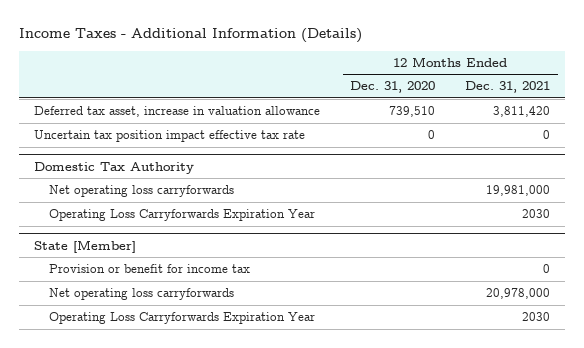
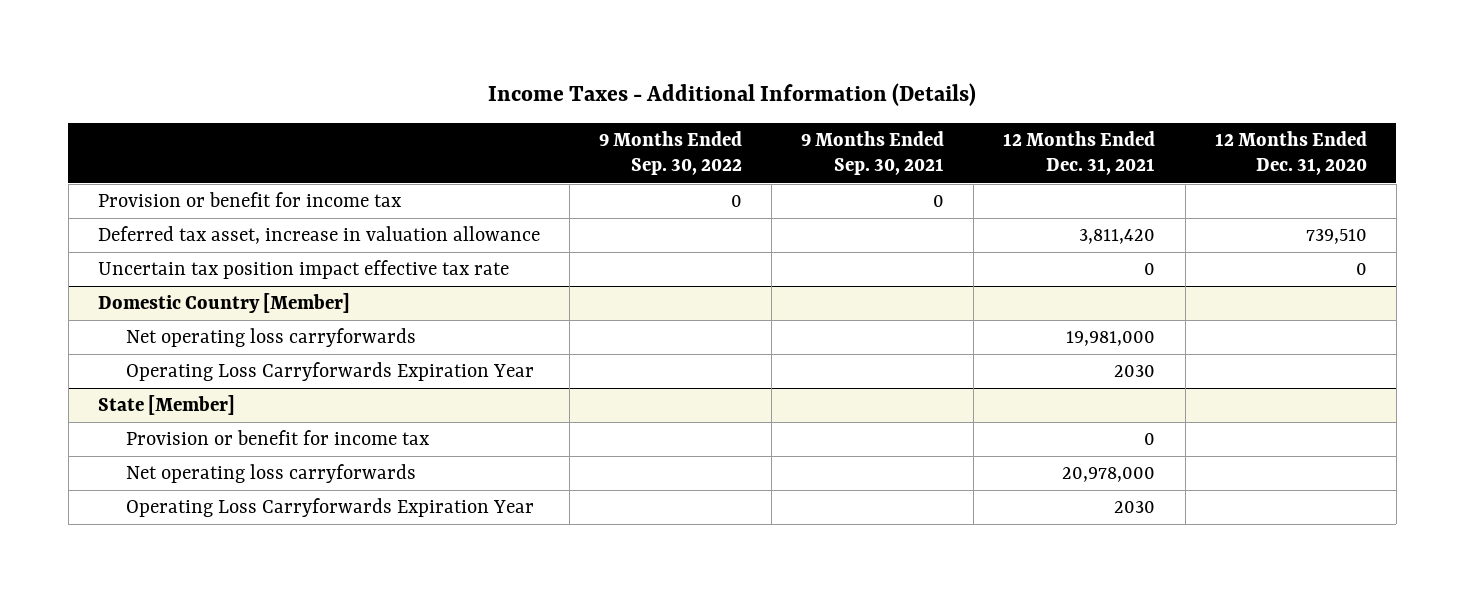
none -> [599,130,743,176] 9 Months Ended Sep. 30, 2022
none -> [801,130,945,176] 9 Months Ended Sep. 30, 2021
none -> [97,192,401,208] Provision or benefit for income tax
[34,161,195,174] Domestic Tax Authority -> [97,293,350,314] Domestic Country [Member]

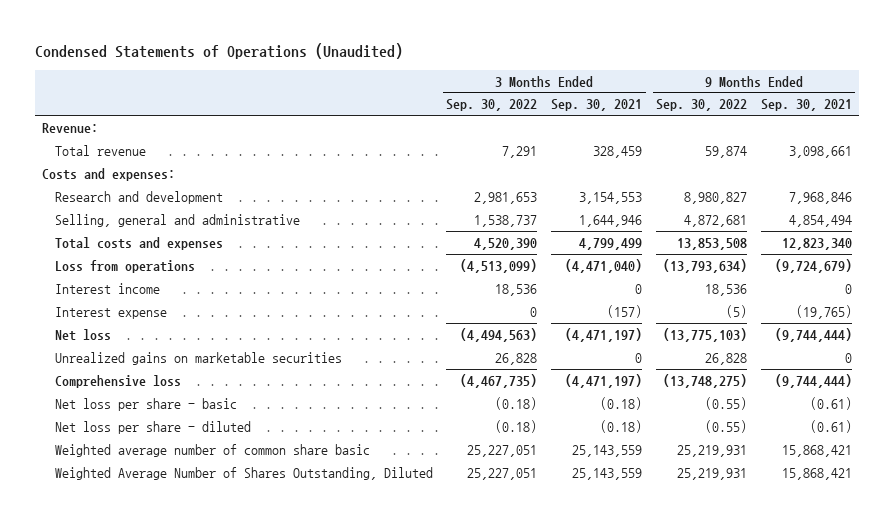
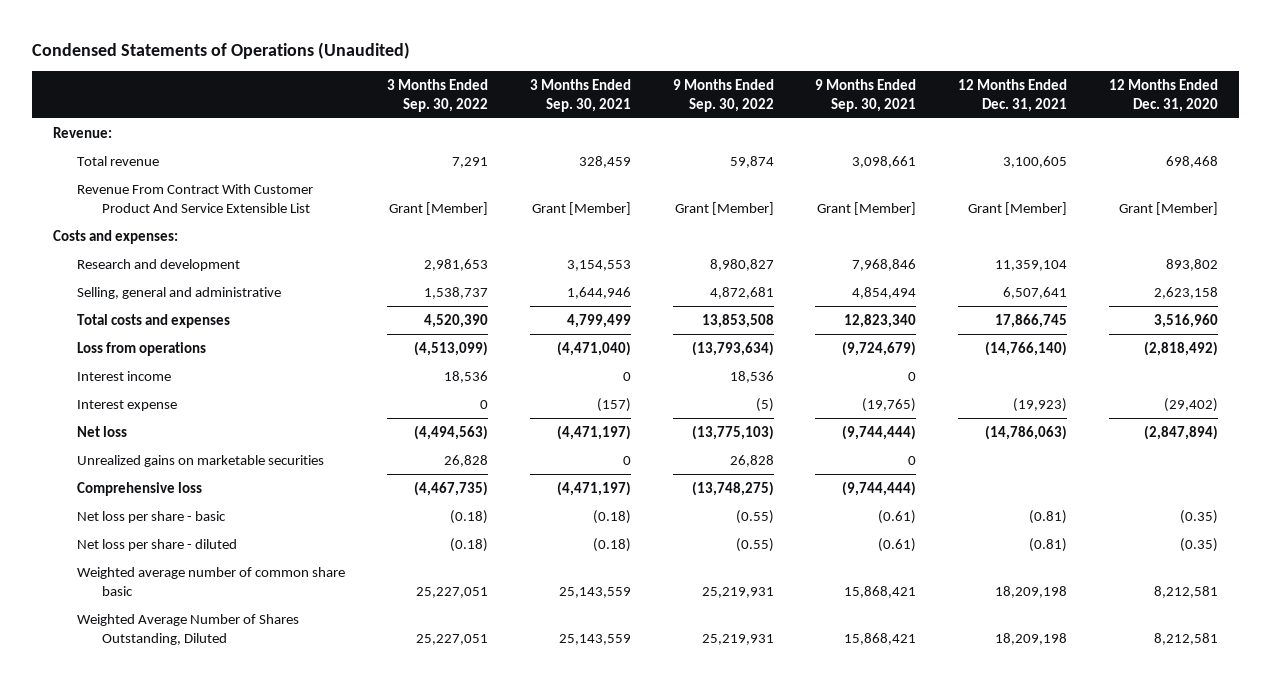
none -> [958,79,1068,112] 12 Months Ended Dec. 31, 2021
none -> [1108,79,1218,112] 12 Months Ended Dec. 31, 2020
none -> [77,184,314,213] Revenue From Contract With Customer Product And Service Extensible List

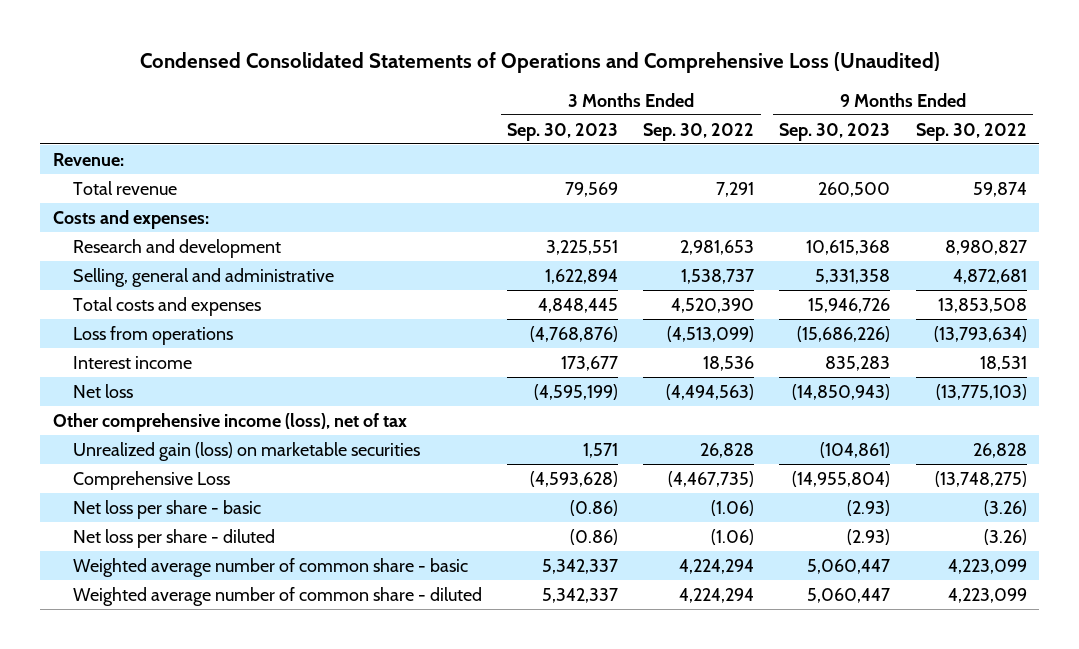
[32,41,411,59] Condensed Statements of Operations (Unaudited) -> [139,52,940,74] Condensed Consolidated Statements of Operations and Comprehensive Loss (Unaudited)
[529,79,631,112] 3 Months Ended Sep. 30, 2021 -> none
[815,79,917,112] 9 Months Ended Sep. 30, 2021 -> none
[958,79,1068,112] 12 Months Ended Dec. 31, 2021 -> none
[1108,79,1218,112] 12 Months Ended Dec. 31, 2020 -> none
none -> [507,122,619,141] Sep. 30, 2023
none -> [779,122,891,141] Sep. 30, 2023
[77,184,314,213] Revenue From Contract With Customer Product And Service Extensible List -> none
[77,400,178,412] Interest expense -> none
[729,371,774,384] 18,536 -> [979,355,1027,371] 18,531
none -> [52,412,407,432] Other comprehensive income (loss), net of tax
[77,455,325,468] Unrealized gains on marketable securities -> [73,441,421,461] Unrealized gain (loss) on marketable securities
[77,482,203,497] Comprehensive loss -> [73,470,231,490] Comprehensive Loss
[450,510,489,525] (0.18) -> [711,499,755,516] (1.06)
[735,510,774,525] (0.55) -> [983,499,1027,516] (3.26)
[450,538,489,553] (0.18) -> [711,528,755,545] (1.06)
[735,538,774,553] (0.55) -> [983,528,1027,545] (3.26)
[77,567,346,596] Weighted average number of common share basic -> [73,557,469,577] Weighted average number of common share - basic
[416,586,489,598] 25,227,051 -> [679,558,755,574] 4,224,294
[701,586,774,598] 25,219,931 -> [947,558,1027,574] 4,223,099
[77,614,300,645] Weighted Average Number of Shares Outstanding, Diluted -> [73,586,483,606] Weighted average number of common share - diluted
[416,633,489,645] 25,227,051 -> [679,587,755,603] 4,224,294
[701,633,774,645] 25,219,931 -> [947,587,1027,603] 4,223,099

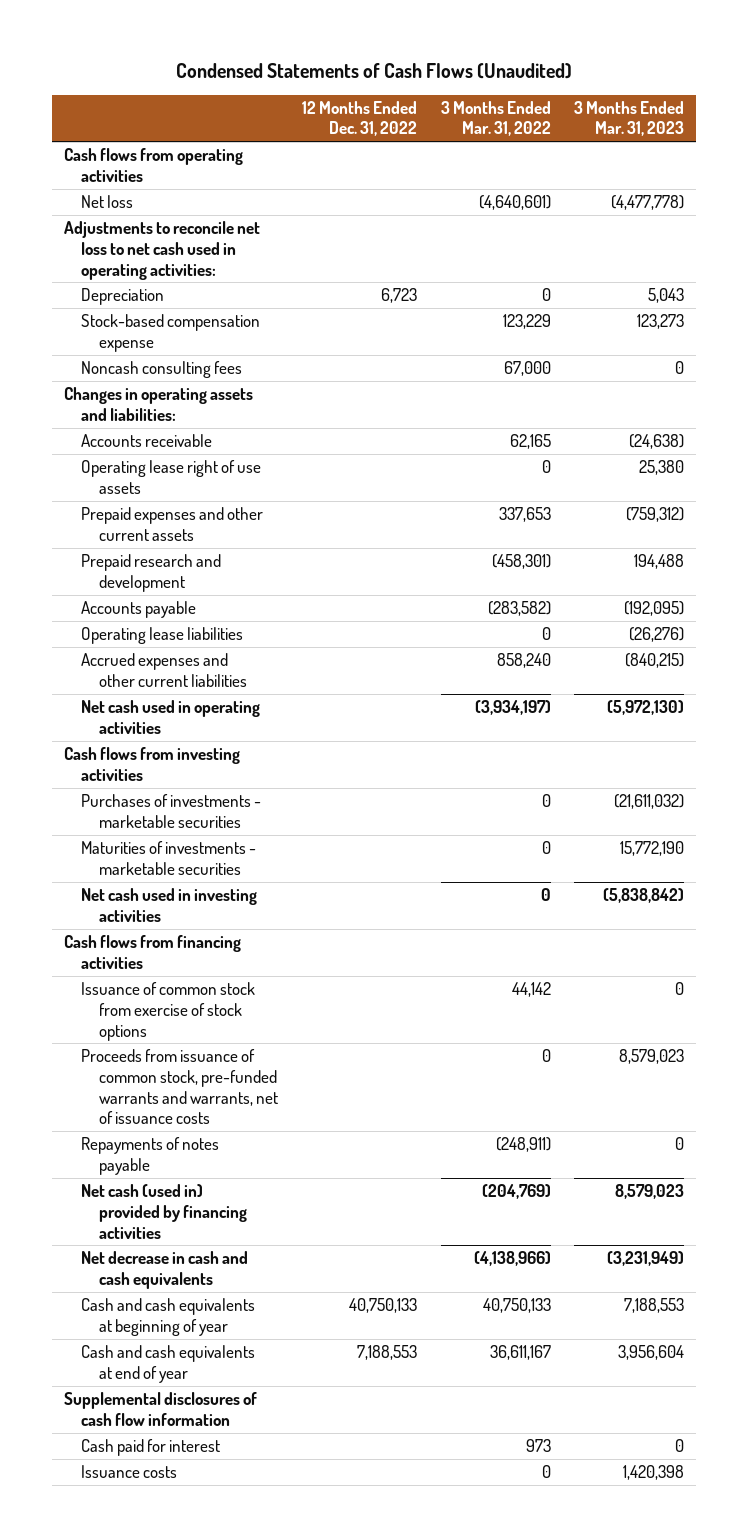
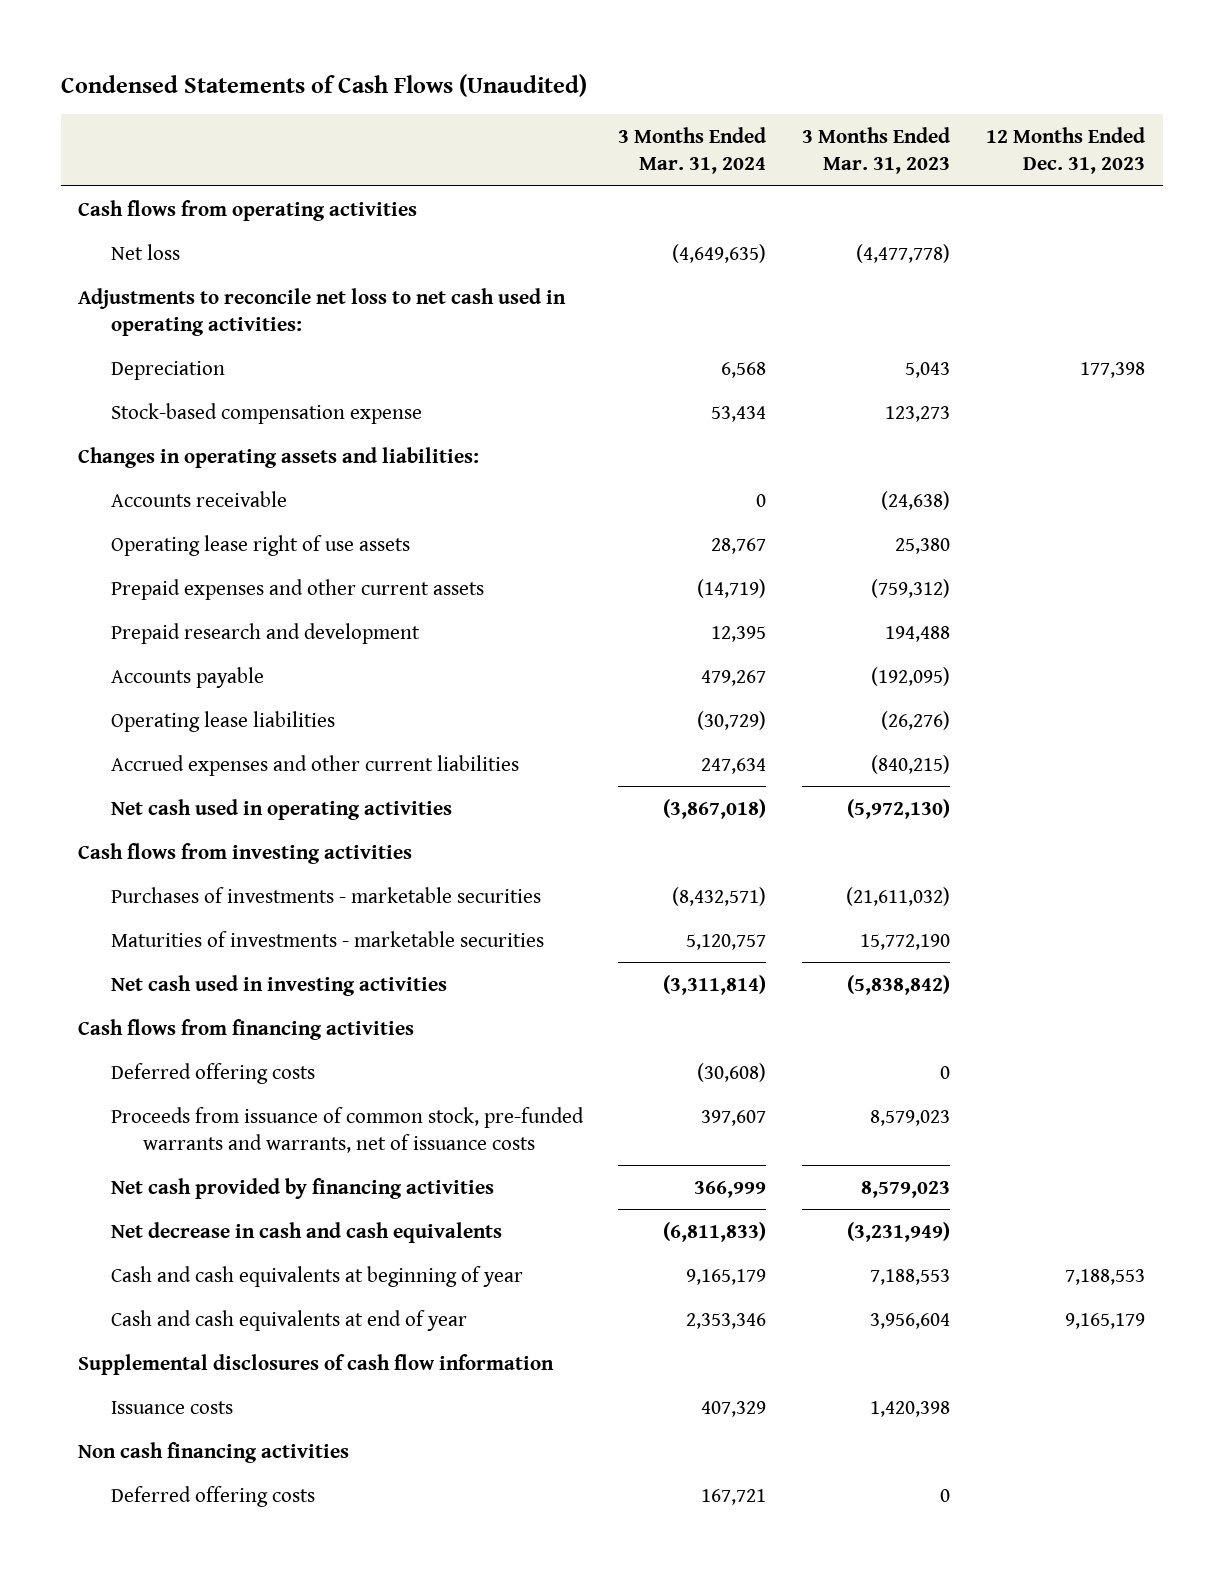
[301,100,417,137] 12 Months Ended Dec. 31, 2022 -> none
[440,100,551,137] 3 Months Ended Mar. 31, 2022 -> none
none -> [618,126,767,175] 3 Months Ended Mar. 31, 2024
none -> [985,126,1145,175] 12 Months Ended Dec. 31, 2023
[81,361,243,379] Noncash consulting fees -> none
[81,982,256,1041] Issuance of common stock from exercise of stock options -> none
none -> [110,1062,315,1084] Deferred offering costs
[81,1137,220,1175] Repayments of notes payable -> none
[81,1184,248,1239] Net cash (used in) provided by financing activities -> [110,1177,494,1199] Net cash provided by financing activities
[81,1439,221,1457] Cash paid for interest -> none
none -> [78,1441,350,1463] Non cash financing activities
none -> [110,1485,315,1507] Deferred offering costs

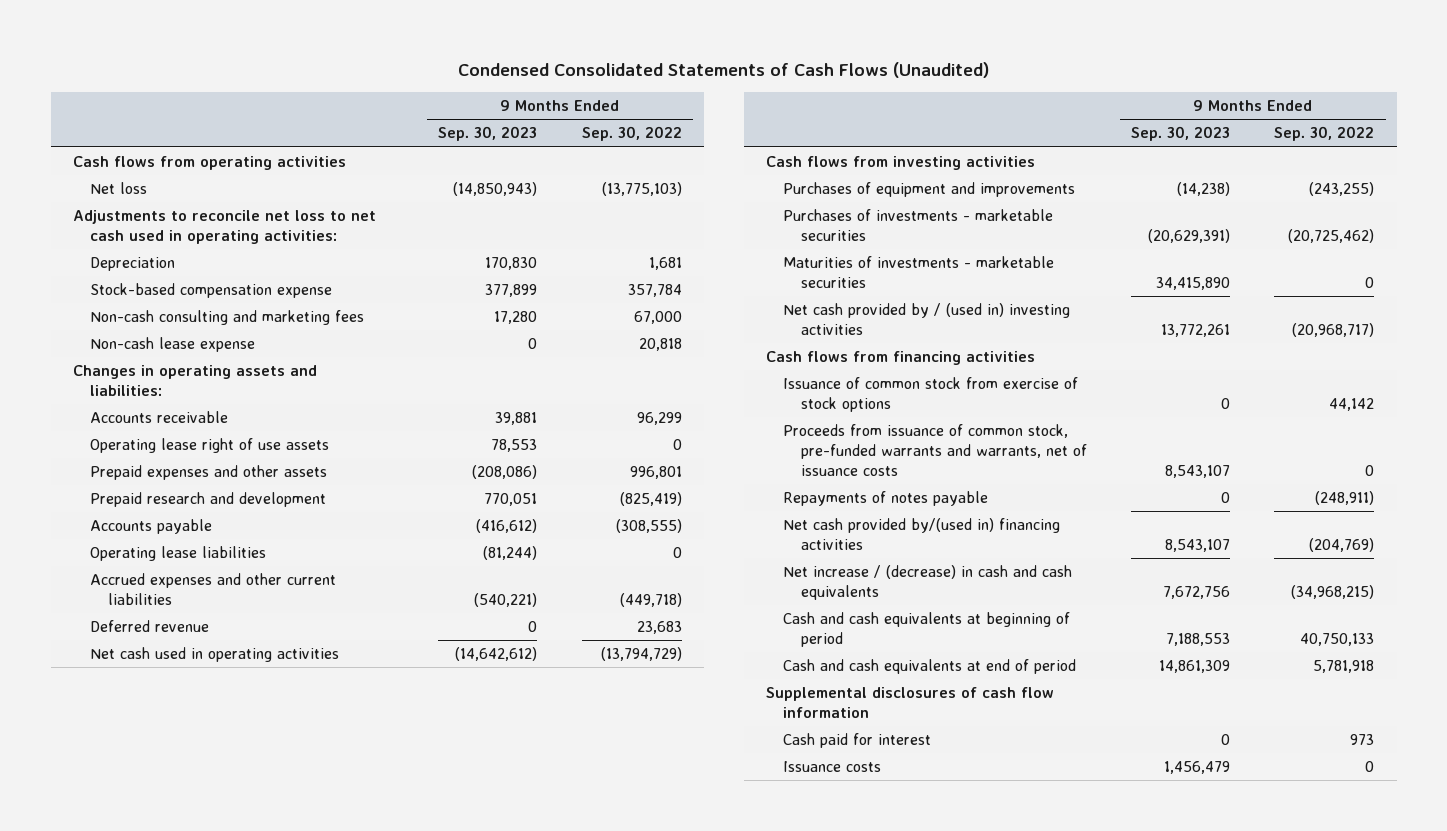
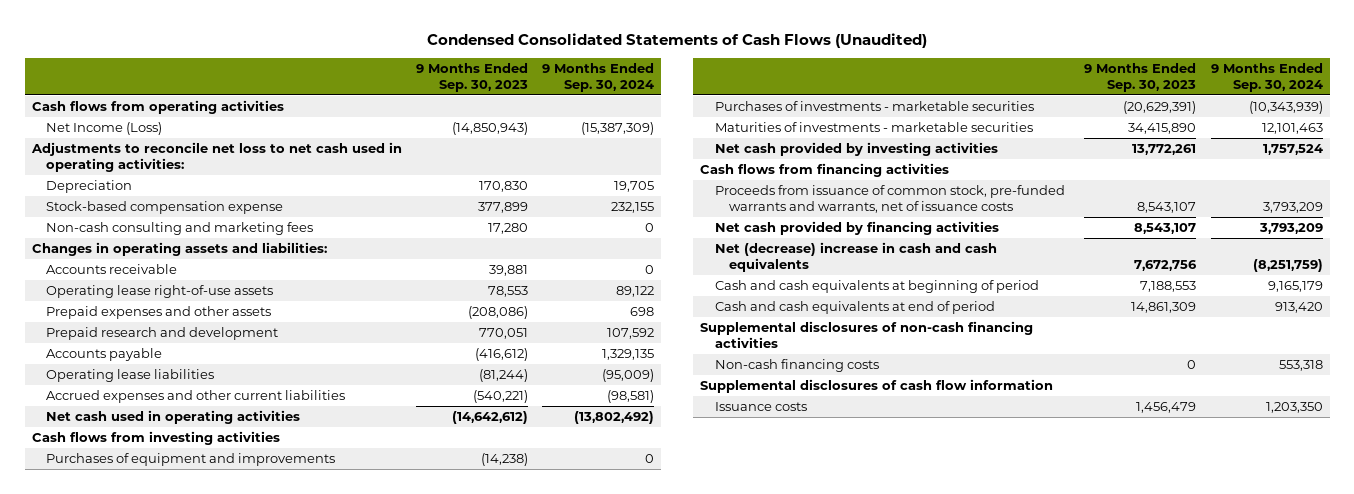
[581,126,682,142] Sep. 30, 2022 -> none
none -> [541,62,654,92] 9 Months Ended Sep. 30, 2024
[90,182,148,195] Net loss -> [45,122,162,136] Net Income (Loss)
[90,337,256,353] Non-cash lease expense -> none
[90,438,330,454] Operating lease right of use assets -> [45,285,273,299] Operating lease right-of-use assets
[90,620,210,633] Deferred revenue -> none
[783,303,1071,336] Net cash provided by / (used in) investing activities -> [714,142,998,157] Net cash provided by investing activities
[783,377,1079,413] Issuance of common stock from exercise of stock options -> none
[783,491,989,507] Repayments of notes payable -> none
[783,518,1061,551] Net cash provided by/(used in) financing activities -> [714,221,999,236] Net cash provided by financing activities
[783,565,1073,601] Net increase / (decrease) in cash and cash equivalents -> [714,242,997,273] Net (decrease) increase in cash and cash equivalents
none -> [700,321,1034,349] Supplemental disclosures of non-cash financing activities
none -> [714,359,879,373] Non-cash financing costs
[783,733,932,749] Cash paid for interest -> none

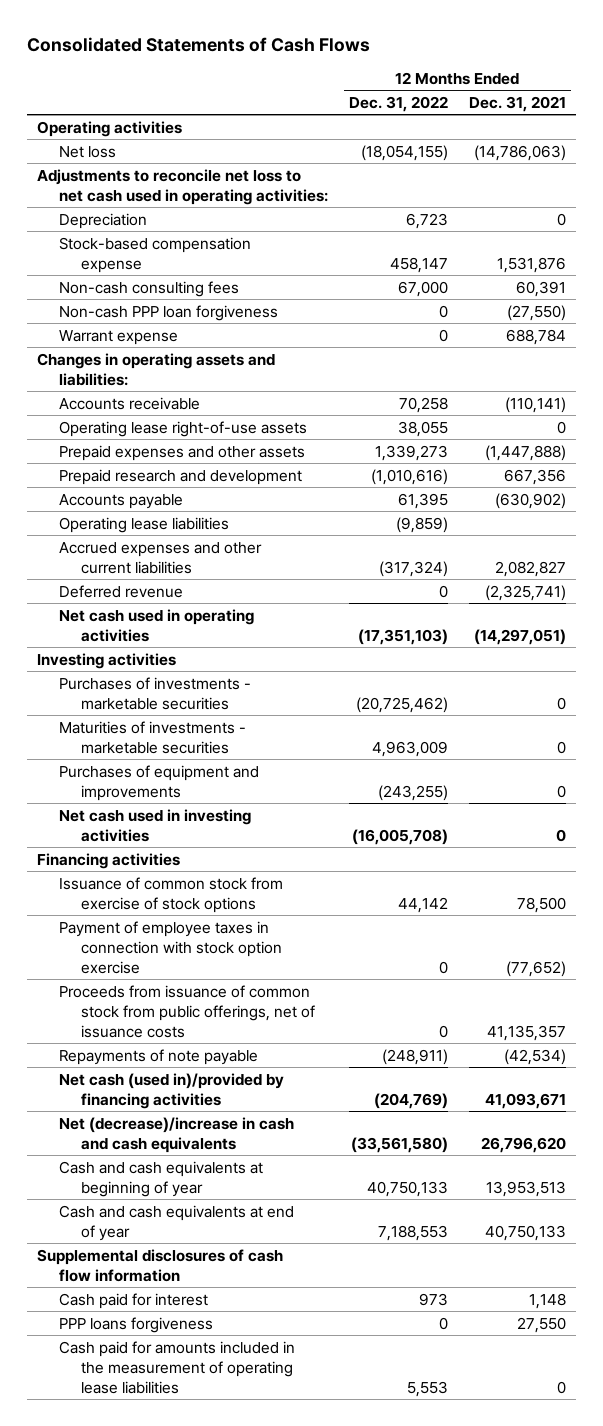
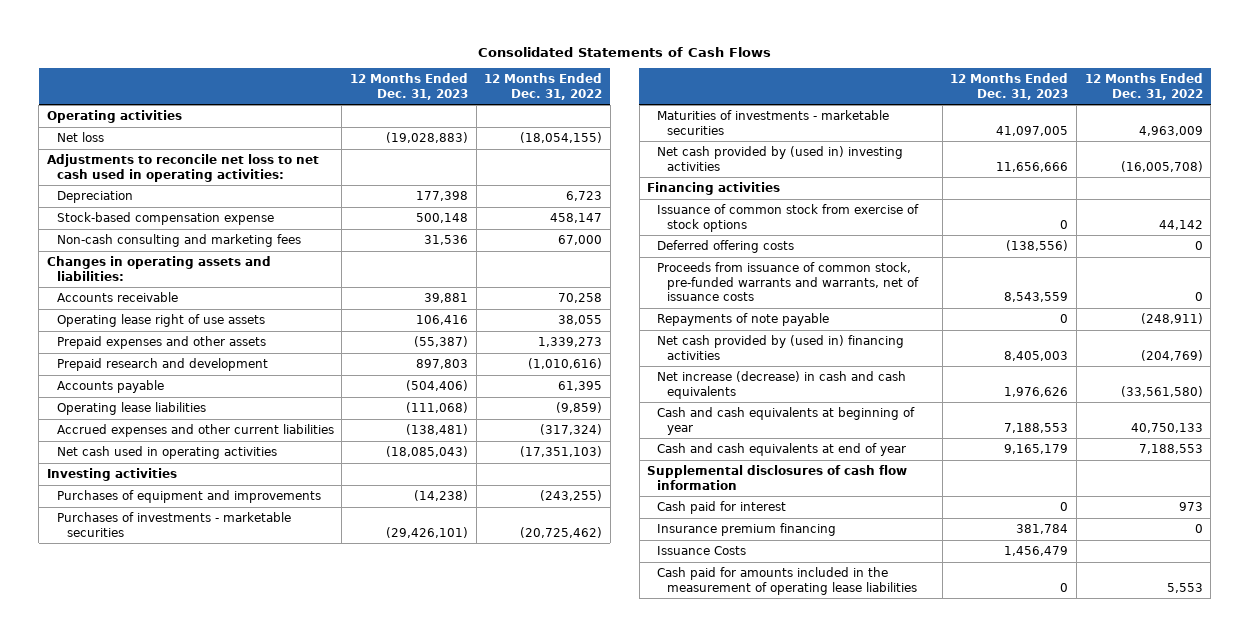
[468,95,566,112] Dec. 31, 2021 -> none
none -> [350,73,469,100] 12 Months Ended Dec. 31, 2023
[59,304,279,321] Non-cash PPP loan forgiveness -> none
[59,329,179,345] Warrant expense -> none
[59,280,240,297] Non-cash consulting fees -> [56,234,301,248] Non-cash consulting and marketing fees
[59,420,308,437] Operating lease right-of-use assets -> [56,314,265,328] Operating lease right of use assets
[59,584,184,598] Deferred revenue -> none
[59,764,260,801] Purchases of equipment and improvements -> [56,490,321,504] Purchases of equipment and improvements
[59,808,252,842] Net cash used in investing activities -> [657,146,904,171] Net cash provided by (used in) investing activities
[59,920,283,974] Payment of employee taxes in connection with stock option exercise -> none
none -> [657,240,795,254] Deferred offering costs
[59,984,316,1038] Proceeds from issuance of common stock from public offerings, net of issuance costs -> [657,262,919,302] Proceeds from issuance of common stock, pre-funded warrants and warrants, net of issuance costs
[59,1072,285,1109] Net cash (used in)/provided by financing activities -> [657,335,905,360] Net cash provided by (used in) financing activities
[59,1116,295,1153] Net (decrease)/increase in cash and cash equivalents -> [657,371,907,399] Net increase (decrease) in cash and cash equivalents
[59,1316,214,1333] PPP loans forgiveness -> none
none -> [657,523,837,537] Insurance premium financing
none -> [657,546,747,556] Issuance Costs

